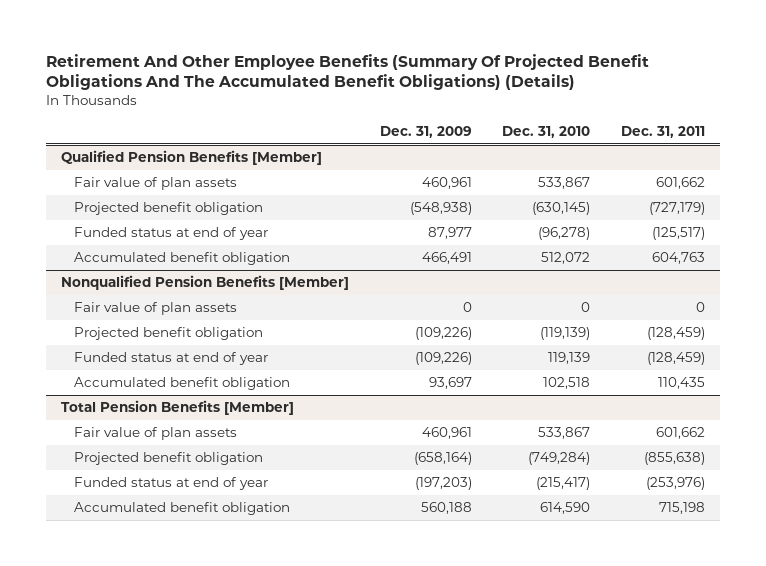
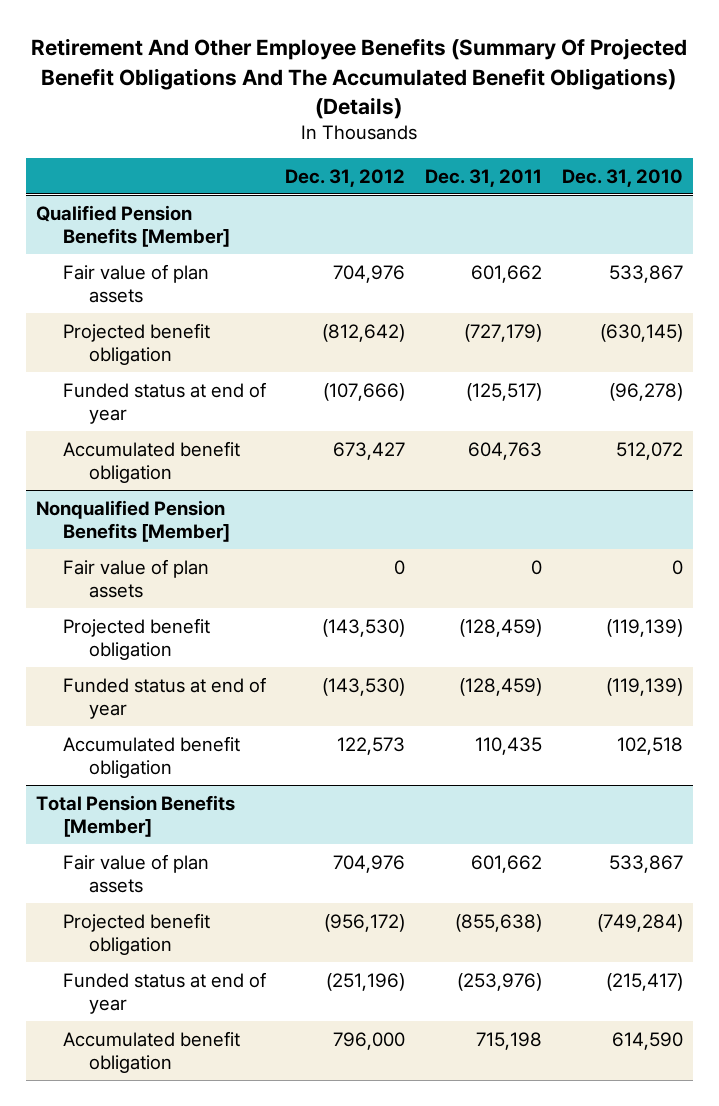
[379,125,472,138] Dec. 31, 2009 -> none
none -> [285,168,406,187] Dec. 31, 2012
[548,352,591,365] 119,139 -> [606,677,684,696] (119,139)

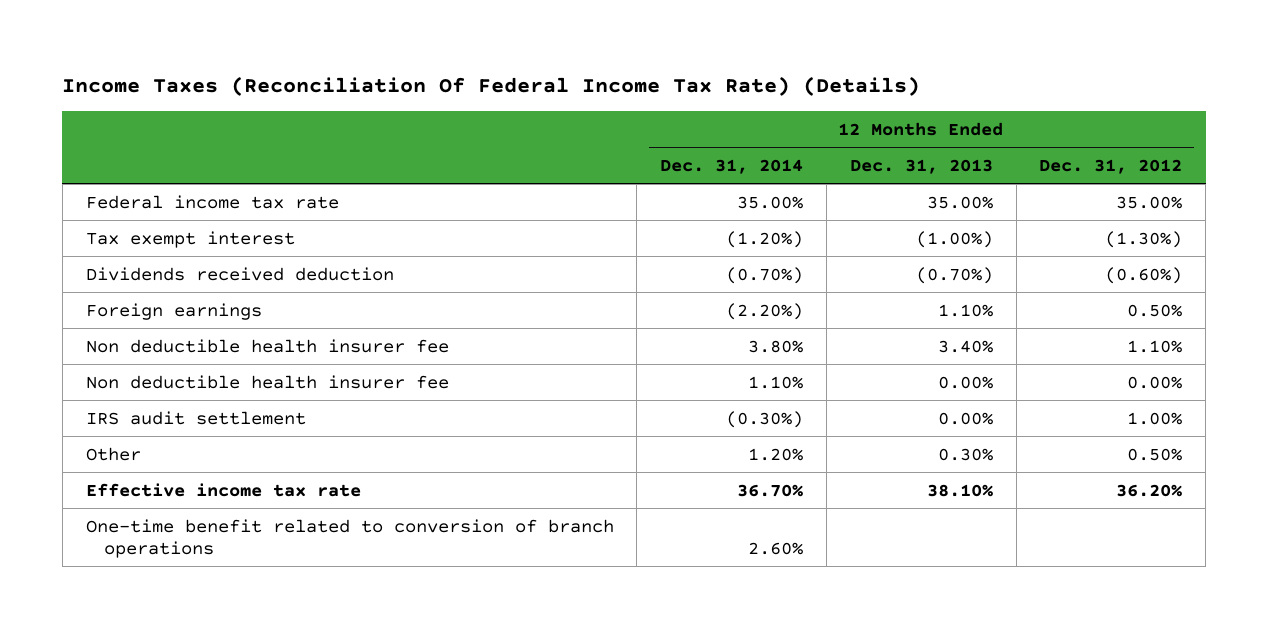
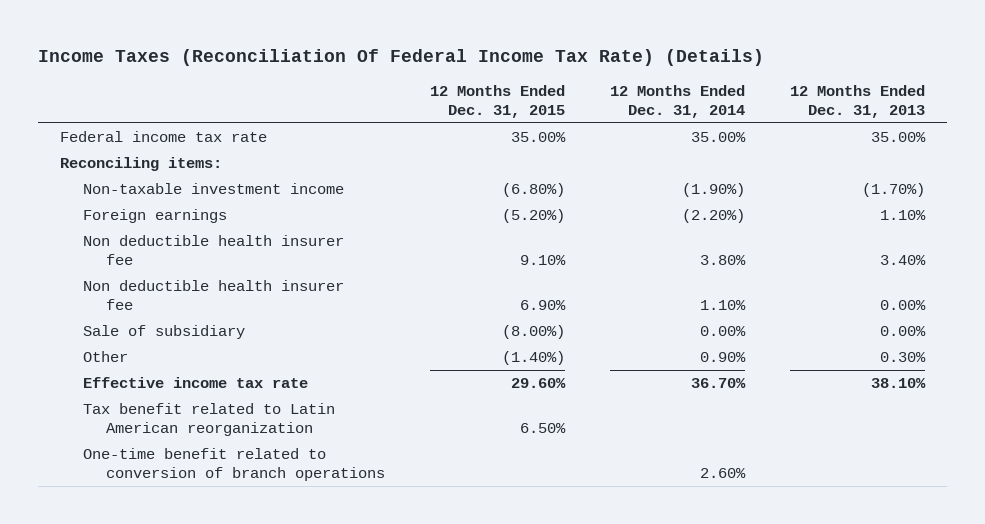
[1039,158,1183,174] Dec. 31, 2012 -> none
none -> [429,85,565,118] 12 Months Ended Dec. 31, 2015
[85,230,295,248] Tax exempt interest -> none
[85,266,394,281] Dividends received deduction -> none
none -> [60,157,223,172] Reconciling items:
none -> [83,183,345,195] Non-taxable investment income
[85,410,306,425] IRS audit settlement -> none
none -> [83,325,246,340] Sale of subsidiary
[748,447,804,461] 1.20% -> [699,352,746,363] 0.90%
none -> [83,403,336,436] Tax benefit related to Latin American reorganization

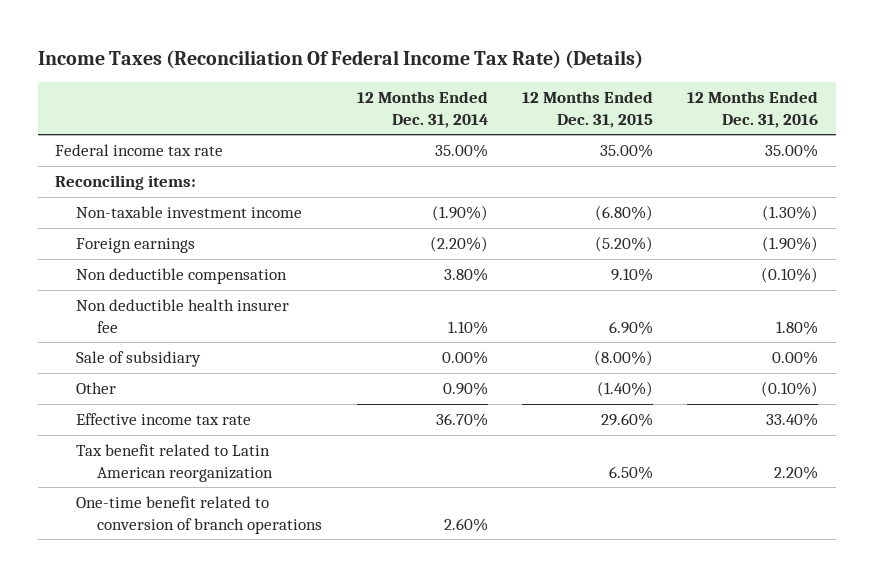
[789,85,925,118] 12 Months Ended Dec. 31, 2013 -> none
none -> [687,90,819,128] 12 Months Ended Dec. 31, 2016
[83,235,345,265] Non deductible health insurer fee -> [76,268,288,285] Non deductible compensation

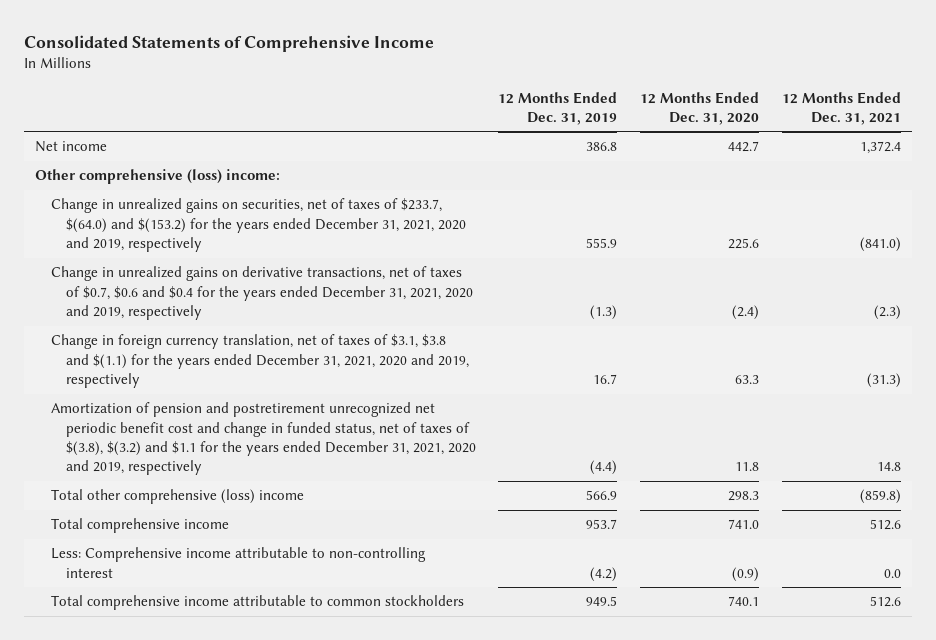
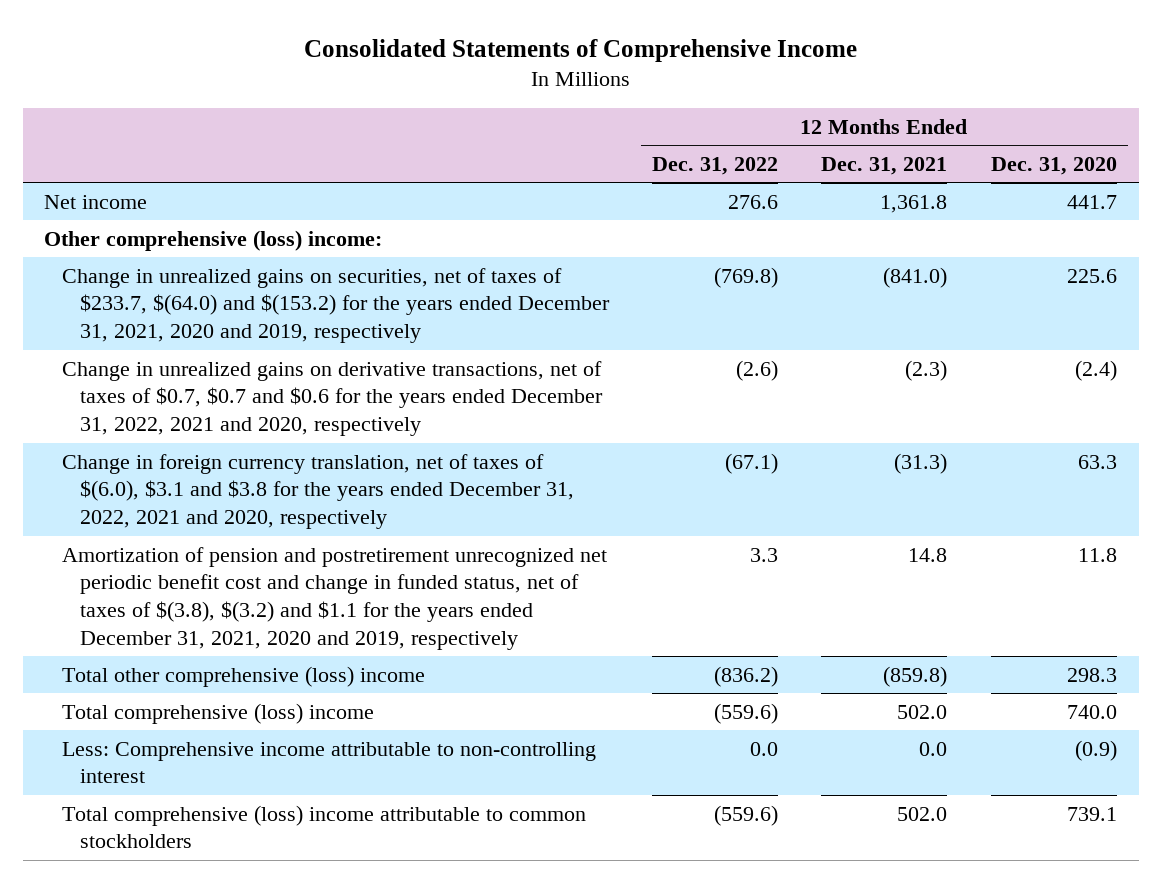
[498,91,618,125] 12 Months Ended Dec. 31, 2019 -> none
none -> [652,156,779,175] Dec. 31, 2022
[727,141,759,153] 442.7 -> [1066,194,1117,209] 441.7
[859,141,901,155] 1,372.4 -> [880,194,948,213] 1,361.8
[50,266,473,321] Change in unrealized gains on derivative transactions, net of taxes of $0.7, $0.6 and $0.4 for the years ended December 31, 2021, 2020 and 2019, respectively -> [61,360,603,436] Change in unrealized gains on derivative transactions, net of taxes of $0.7, $0.7 and $0.6 for the years ended December 31, 2022, 2021 and 2020, respectively
[50,334,469,389] Change in foreign currency translation, net of taxes of $3.1, $3.8 and $(1.1) for the years ended December 31, 2021, 2020 and 2019, respectively -> [61,453,574,529] Change in foreign currency translation, net of taxes of $(6.0), $3.1 and $3.8 for the years ended December 31, 2022, 2021 and 2020, respectively
[50,518,229,534] Total comprehensive income -> [61,702,374,724] Total comprehensive (loss) income
[727,519,759,530] 741.0 -> [1066,704,1117,719] 740.0
[869,519,901,531] 512.6 -> [897,704,948,719] 502.0
[50,595,464,611] Total comprehensive income attributable to common stockholders -> [61,804,586,849] Total comprehensive (loss) income attributable to common stockholders
[727,596,759,607] 740.1 -> [1066,806,1117,821] 739.1
[869,596,901,608] 512.6 -> [897,806,948,821] 502.0

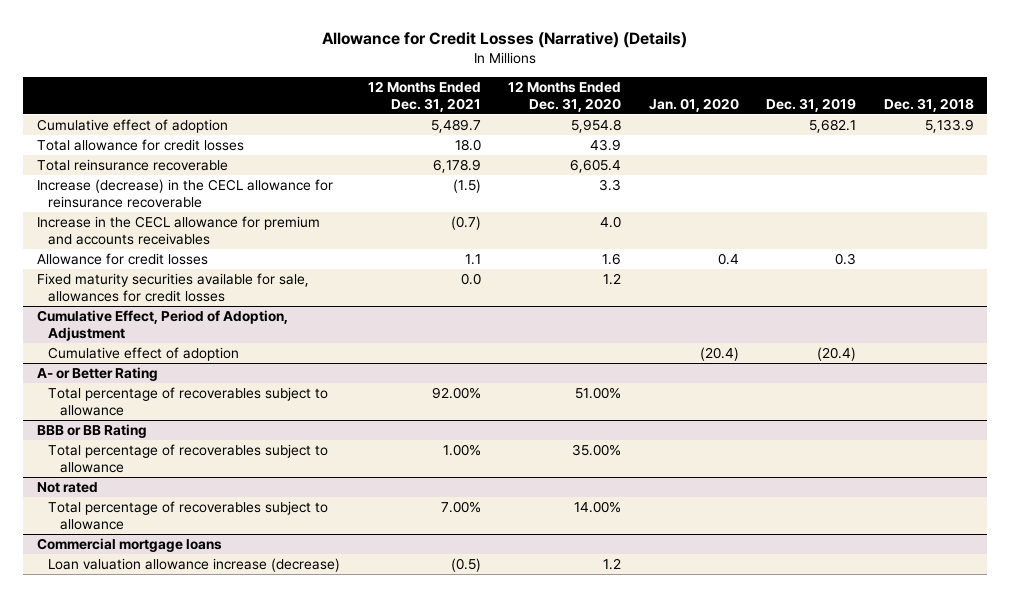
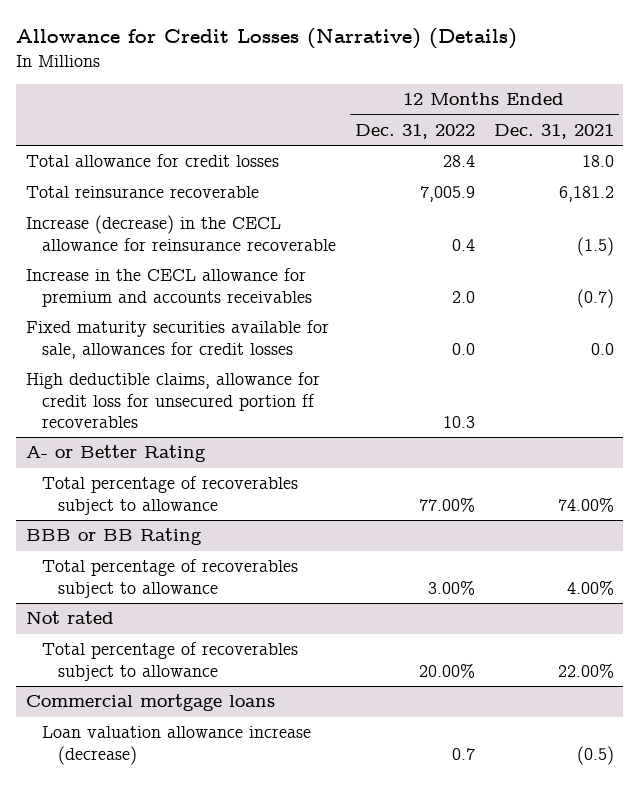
[508,80,622,112] 12 Months Ended Dec. 31, 2020 -> none
[648,97,739,112] Jan. 01, 2020 -> none
[766,97,857,112] Dec. 31, 2019 -> none
[883,97,974,112] Dec. 31, 2018 -> none
none -> [354,123,475,139] Dec. 31, 2022
[36,118,228,133] Cumulative effect of adoption -> none
[432,158,481,173] 6,178.9 -> [558,186,614,203] 6,181.2
[36,252,208,265] Allowance for credit losses -> none
[36,309,288,341] Cumulative Effect, Period of Adoption, Adjustment -> none
[48,346,240,361] Cumulative effect of adoption -> none
none -> [25,372,320,428] High deductible claims, allowance for credit loss for unsecured portion ff recoverables
[431,386,481,399] 92.00% -> [557,496,614,512] 74.00%
[442,443,481,456] 1.00% -> [566,579,614,595] 4.00%
[440,500,481,513] 7.00% -> [557,662,614,678] 22.00%

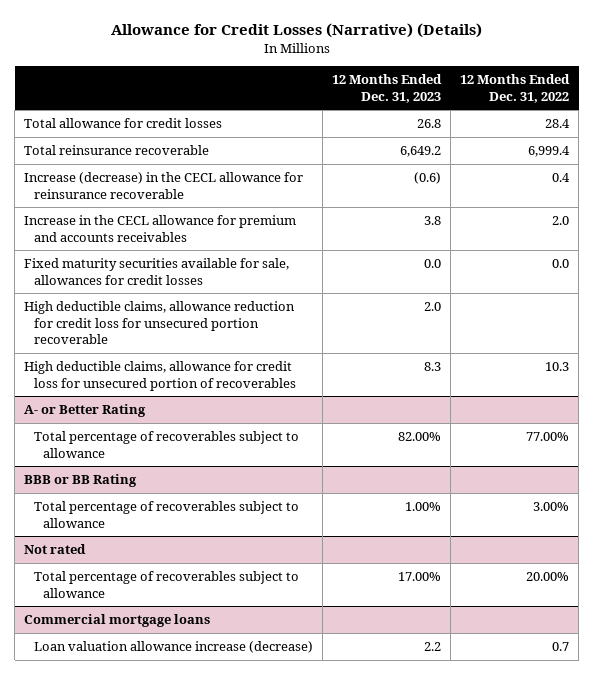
[493,123,614,139] Dec. 31, 2021 -> none
none -> [332,74,443,103] 12 Months Ended Dec. 31, 2023
[419,186,475,203] 7,005.9 -> [528,146,571,158] 6,999.4
none -> [24,301,296,344] High deductible claims, allowance reduction for credit loss for unsecured portion recoverable
[25,372,320,428] High deductible claims, allowance for credit loss for unsecured portion ff recoverables -> [24,361,296,391] High deductible claims, allowance for credit loss for unsecured portion of recoverables

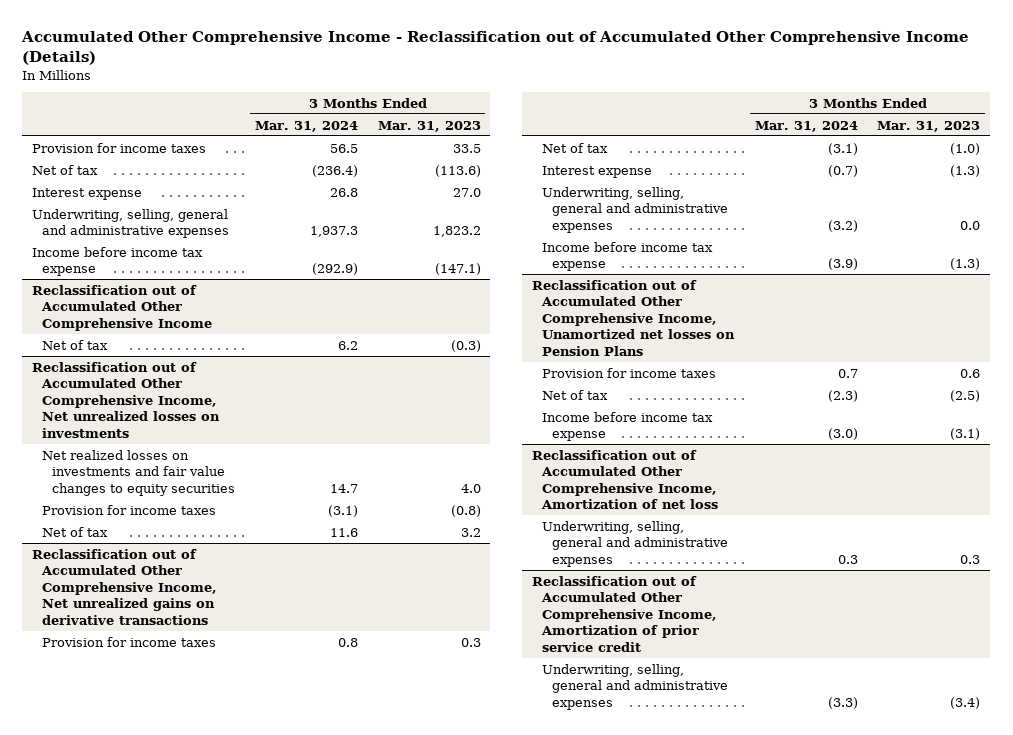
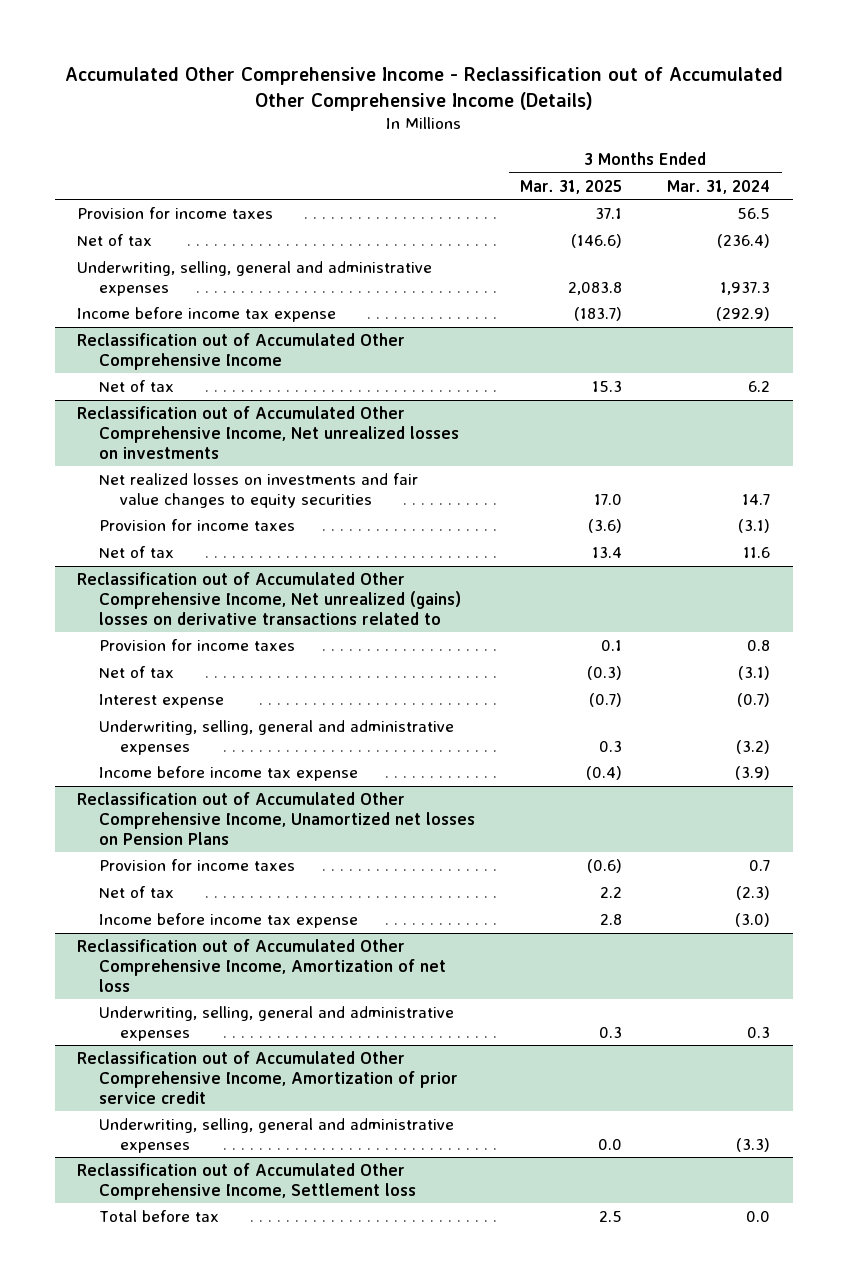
[377,120,481,132] Mar. 31, 2023 -> none
none -> [519,179,622,194] Mar. 31, 2025
[32,187,143,200] Interest expense -> none
[32,548,218,625] Reclassification out of Accumulated Other Comprehensive Income, Net unrealized gains on derivative transactions -> [77,571,461,625] Reclassification out of Accumulated Other Comprehensive Income, Net unrealized (gains) losses on derivative transactions related to
none -> [77,1162,416,1200] Reclassification out of Accumulated Other Comprehensive Income, Settlement loss
none -> [98,1209,219,1222] Total before tax

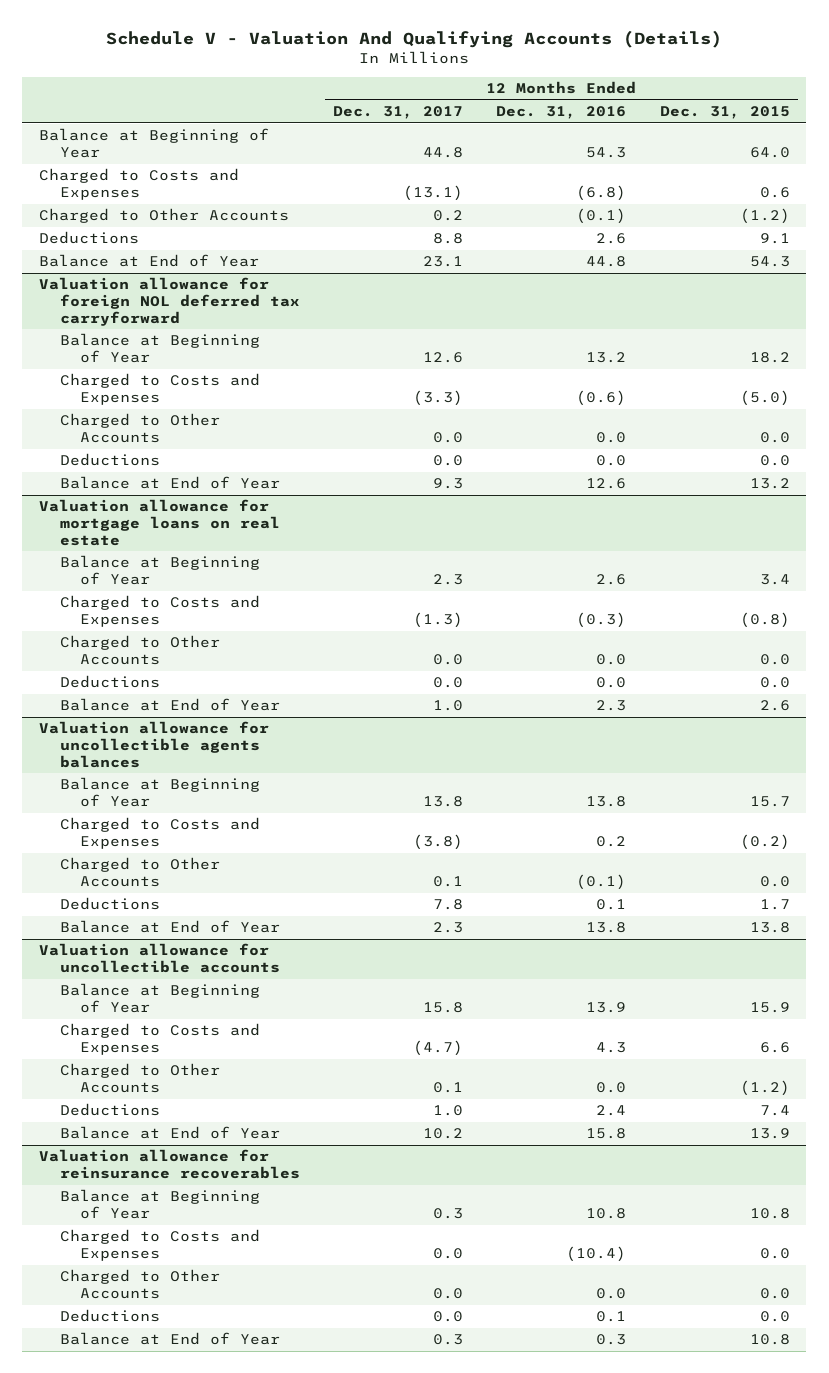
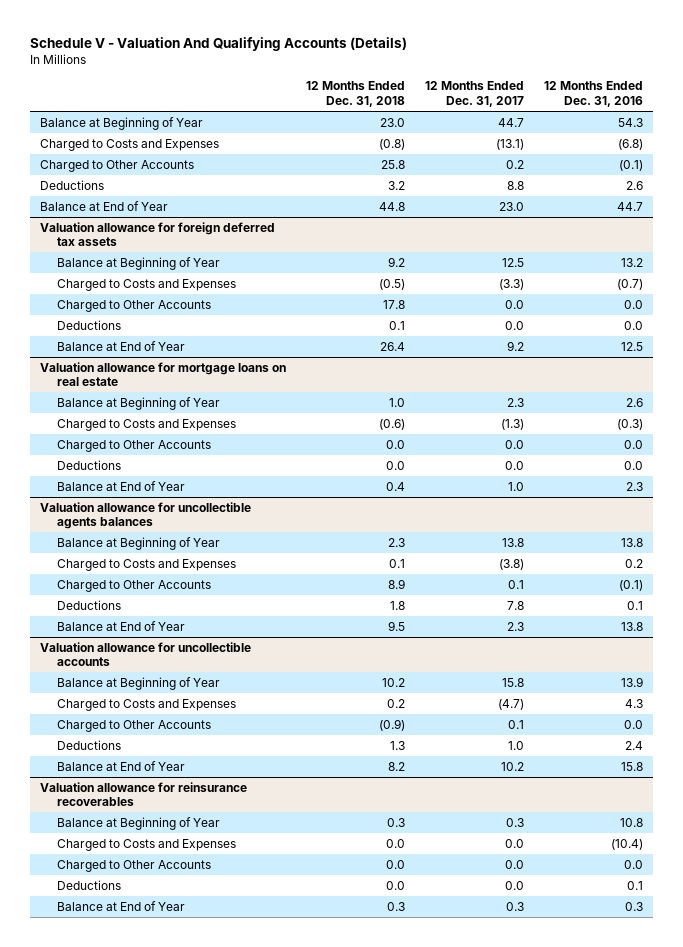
[659,106,790,120] Dec. 31, 2015 -> none
none -> [305,81,405,108] 12 Months Ended Dec. 31, 2018
[423,147,464,159] 44.8 -> [497,117,524,127] 44.7
[423,256,464,268] 23.1 -> [498,201,524,211] 23.0
[586,256,627,268] 44.8 -> [616,201,643,211] 44.7
[39,277,300,326] Valuation allowance for foreign NOL deferred tax carryforward -> [39,221,275,247] Valuation allowance for foreign deferred tax assets
[423,352,464,364] 12.6 -> [501,257,524,267] 12.5
[576,390,627,407] (0.6) -> [616,278,643,290] (0.7)
[433,478,464,490] 9.3 -> [506,340,524,351] 9.2
[586,478,627,490] 12.6 -> [620,341,643,351] 12.5

